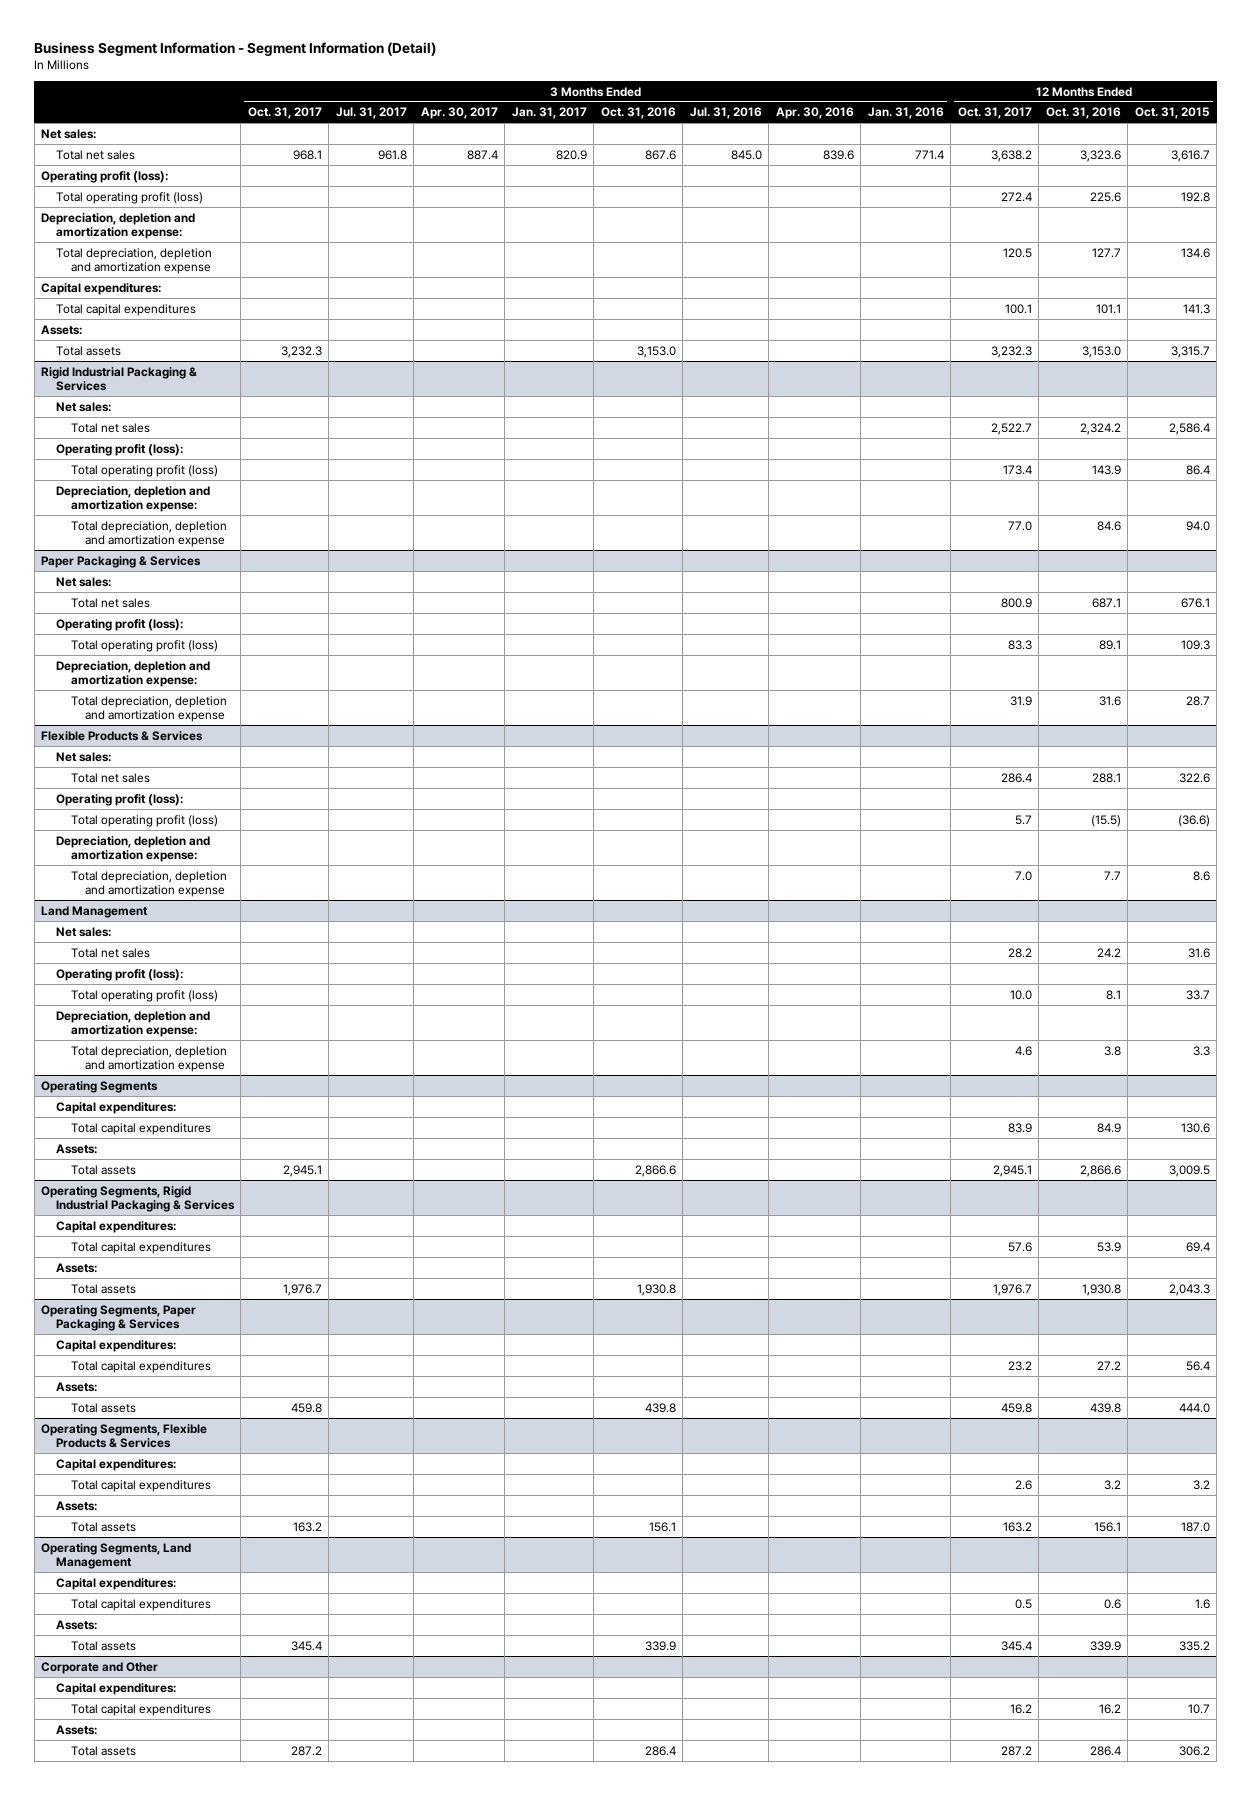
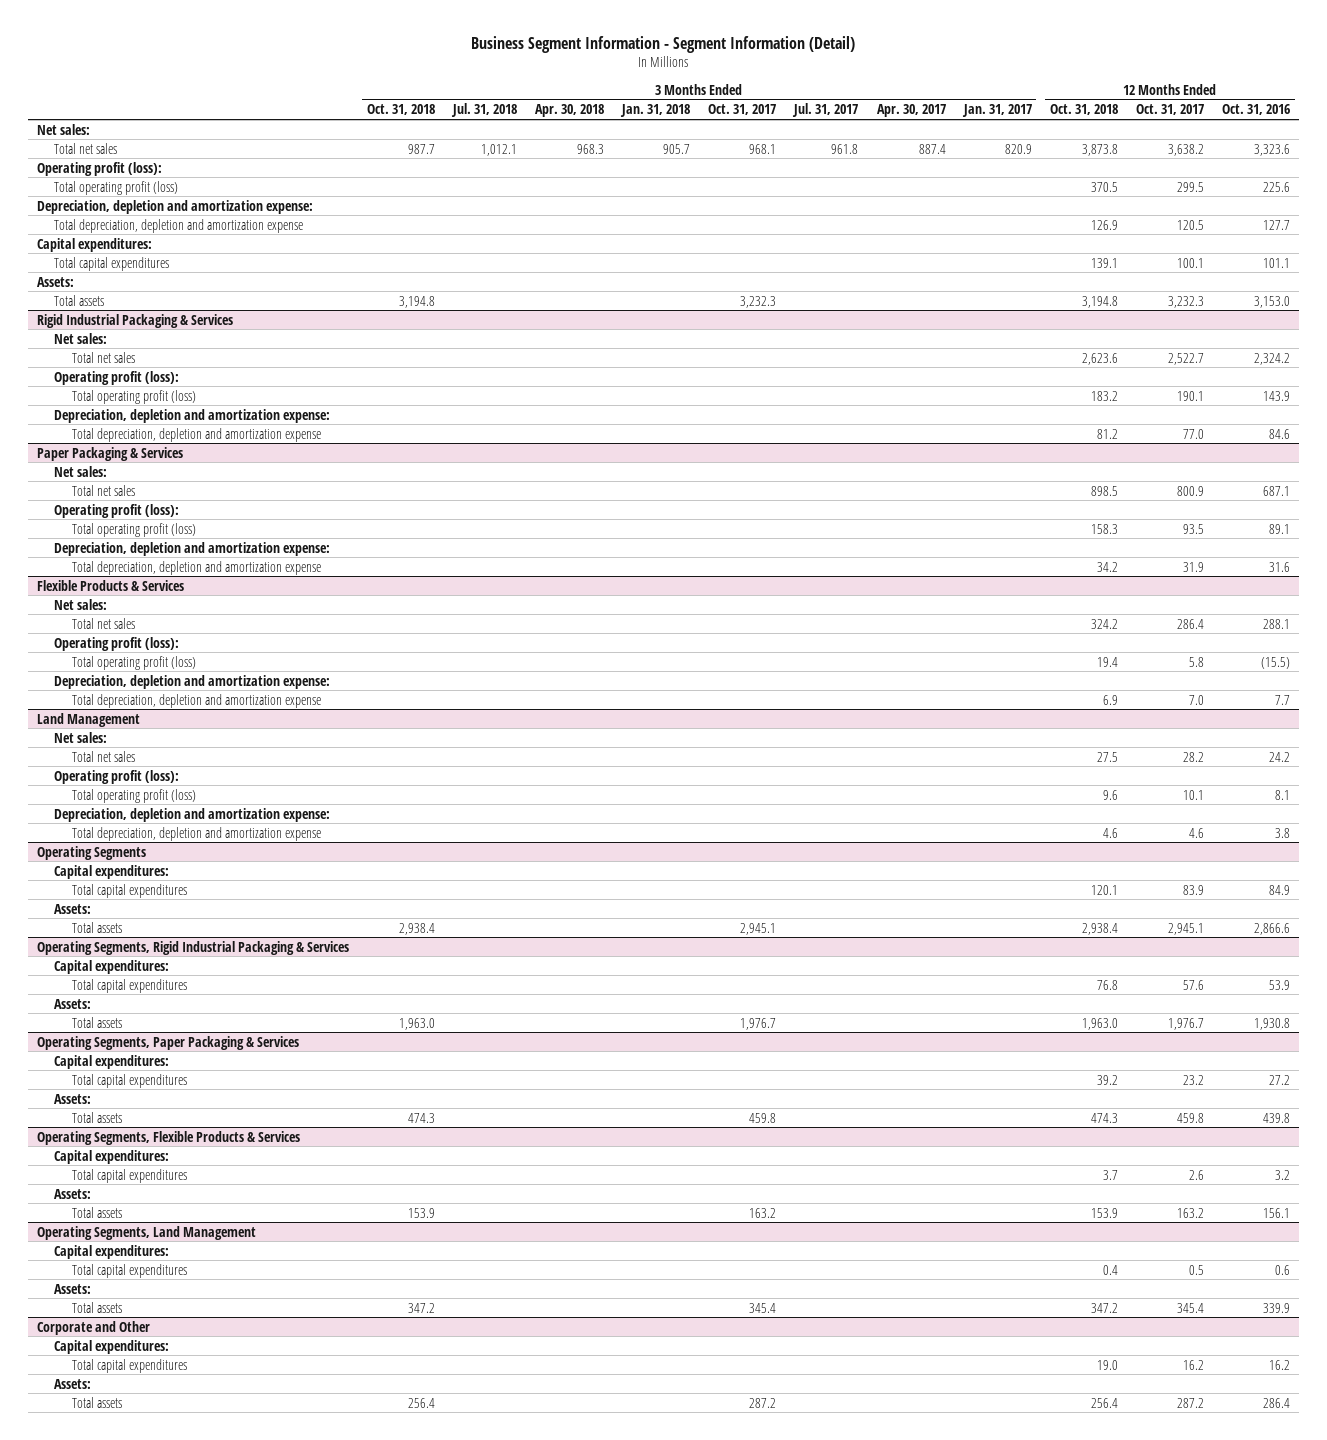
[600,107,676,120] Oct. 31, 2016 -> none
[689,107,762,120] Jul. 31, 2016 -> none
[775,107,854,120] Apr. 30, 2016 -> none
[867,107,944,120] Jan. 31, 2016 -> none
[1134,107,1210,120] Oct. 31, 2015 -> none
none -> [366,104,435,116] Oct. 31, 2018
none -> [450,103,517,118] Jul. 31, 2018
none -> [534,104,604,118] Apr. 30, 2018
none -> [620,104,691,118] Jan. 31, 2018
none -> [1049,104,1118,116] Oct. 31, 2018
[1000,191,1032,202] 272.4 -> [1176,181,1204,192] 299.5
[1002,464,1032,475] 173.4 -> [1176,390,1204,401] 190.1
[1007,639,1032,650] 83.3 -> [1182,523,1204,534] 93.5
[1014,814,1032,825] 5.7 -> [1188,656,1204,667] 5.8
[1009,989,1032,1000] 10.0 -> [1182,789,1204,800] 10.1

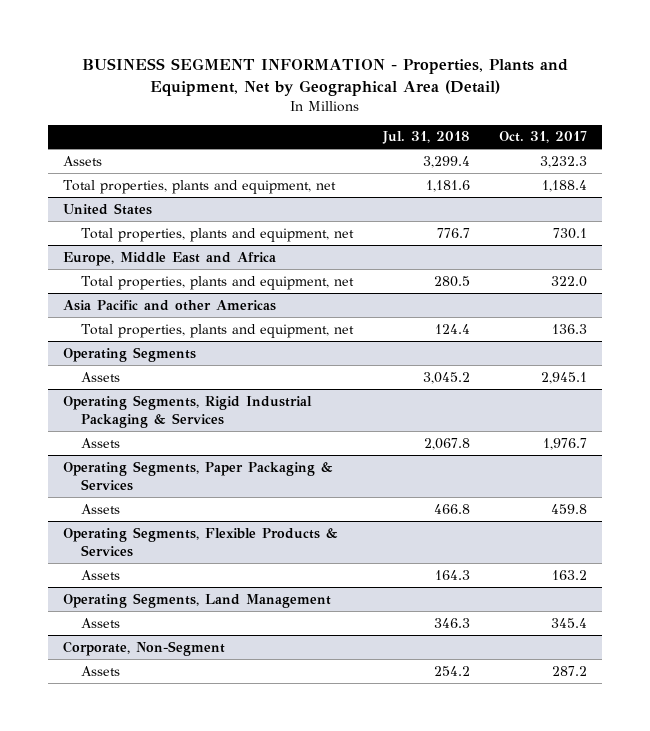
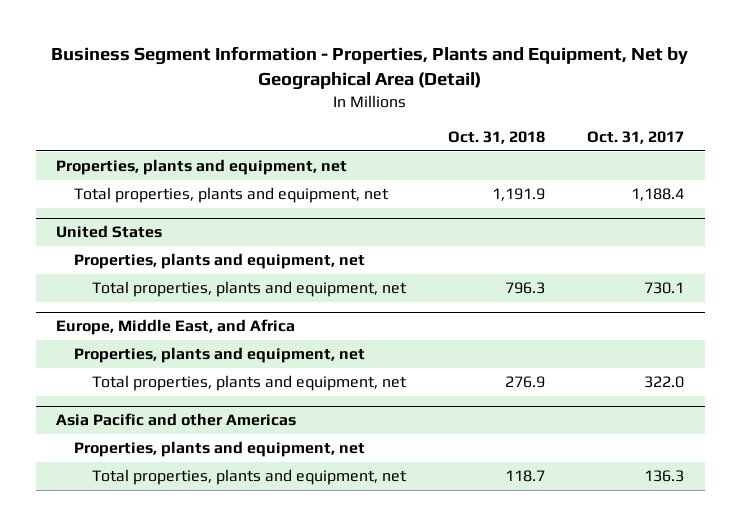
[82,58,569,96] BUSINESS SEGMENT INFORMATION - Properties, Plants and Equipment, Net by Geographical Area (Detail) -> [51,46,689,91] Business Segment Information - Properties, Plants and Equipment, Net by Geographical Area (Detail)
[381,131,470,145] Jul. 31, 2018 -> none
none -> [448,130,546,144] Oct. 31, 2018
[63,155,103,166] Assets -> none
none -> [56,159,348,176] Properties, plants and equipment, net
none -> [74,253,366,270] Properties, plants and equipment, net
[63,251,277,266] Europe, Middle East and Africa -> [56,319,296,336] Europe, Middle East, and Africa
none -> [74,347,366,364] Properties, plants and equipment, net
none -> [74,441,366,458] Properties, plants and equipment, net
[63,346,197,362] Operating Segments -> none
[81,371,121,382] Assets -> none
[63,394,313,428] Operating Segments, Rigid Industrial Packaging & Services -> none
[81,437,121,448] Assets -> none
[63,460,334,491] Operating Segments, Paper Packaging & Services -> none
[81,503,121,514] Assets -> none
[63,526,339,557] Operating Segments, Flexible Products & Services -> none
[81,569,121,580] Assets -> none
[63,592,332,608] Operating Segments, Land Management -> none
[81,617,121,628] Assets -> none
[63,640,226,656] Corporate, Non-Segment -> none
[81,665,121,676] Assets -> none

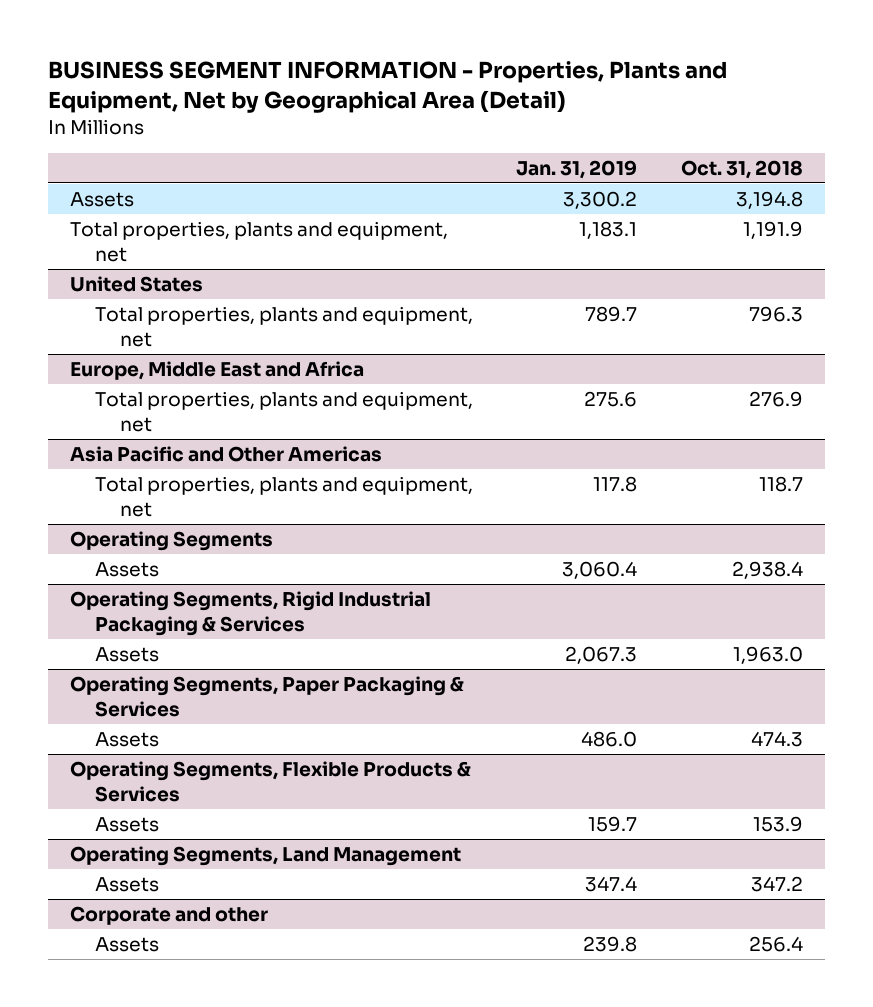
[51,46,689,91] Business Segment Information - Properties, Plants and Equipment, Net by Geographical Area (Detail) -> [48,60,728,113] BUSINESS SEGMENT INFORMATION - Properties, Plants and Equipment, Net by Geographical Area (Detail)
[586,130,684,144] Oct. 31, 2017 -> none
none -> [516,159,638,179] Jan. 31, 2019
[56,159,348,176] Properties, plants and equipment, net -> none
none -> [69,192,134,208] Assets
[74,253,366,270] Properties, plants and equipment, net -> none
[74,347,366,364] Properties, plants and equipment, net -> none
[56,319,296,336] Europe, Middle East, and Africa -> [69,361,364,381] Europe, Middle East and Africa
[74,441,366,458] Properties, plants and equipment, net -> none
[56,413,297,427] Asia Pacific and other Americas -> [69,446,382,463] Asia Pacific and Other Americas
none -> [69,531,273,552] Operating Segments
none -> [94,562,159,578] Assets
none -> [69,591,431,637] Operating Segments, Rigid Industrial Packaging & Services
none -> [94,647,159,663] Assets
none -> [69,676,464,718] Operating Segments, Paper Packaging & Services
none -> [94,732,159,748] Assets
none -> [69,761,471,803] Operating Segments, Flexible Products & Services
none -> [94,817,159,833] Assets
none -> [69,846,461,867] Operating Segments, Land Management
none -> [94,877,159,893] Assets
none -> [69,906,268,926] Corporate and other
none -> [94,937,159,953] Assets

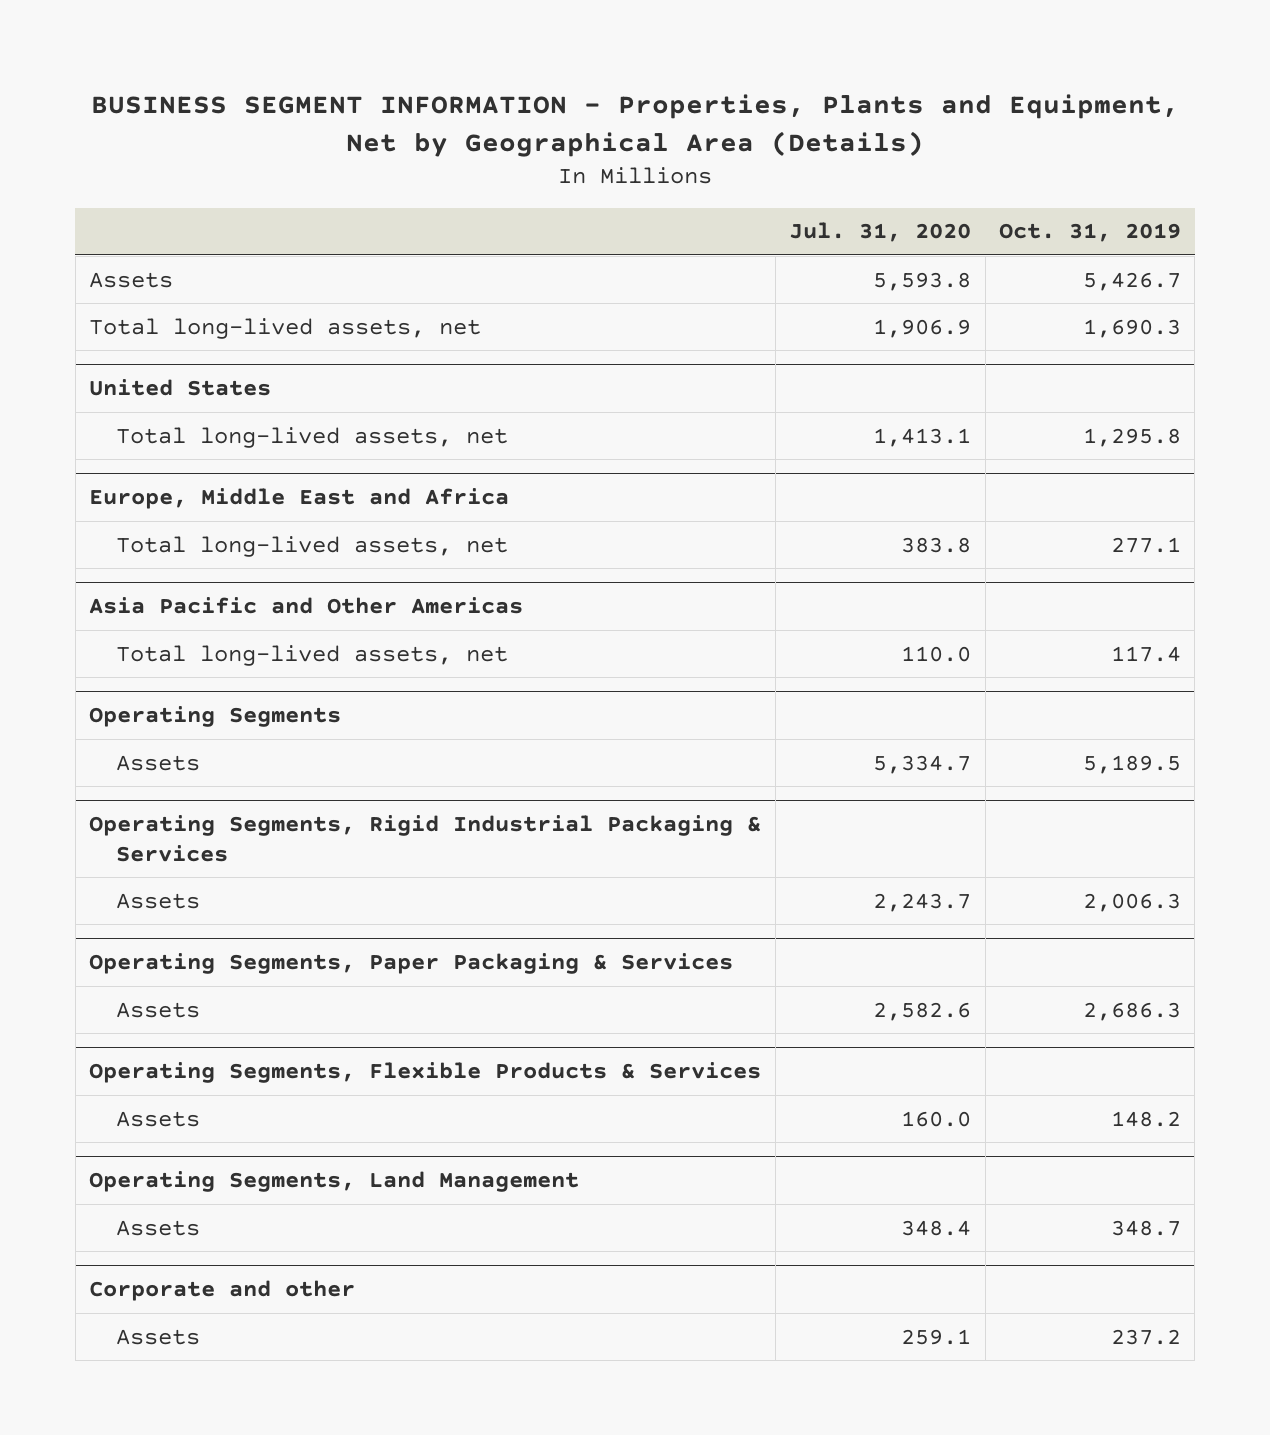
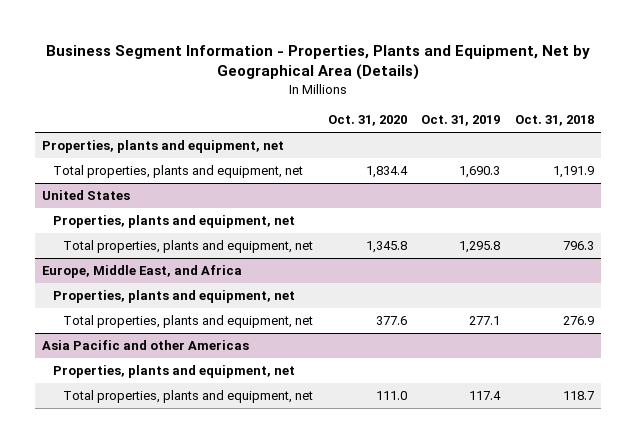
[91,93,1180,157] BUSINESS SEGMENT INFORMATION - Properties, Plants and Equipment, Net by Geographical Area (Details) -> [46,44,591,81] Business Segment Information - Properties, Plants and Equipment, Net by Geographical Area (Details)
[789,222,972,243] Jul. 31, 2020 -> none
none -> [327,115,407,127] Oct. 31, 2020
none -> [514,115,594,127] Oct. 31, 2018
[89,271,174,288] Assets -> none
none -> [42,140,285,154] Properties, plants and equipment, net
[89,317,482,339] Total long-lived assets, net -> [52,165,303,179] Total properties, plants and equipment, net
[89,706,342,728] Operating Segments -> none
[116,754,201,771] Assets -> none
[89,815,762,862] Operating Segments, Rigid Industrial Packaging & Services -> none
[116,892,201,909] Assets -> none
[89,953,734,975] Operating Segments, Paper Packaging & Services -> none
[116,1001,201,1018] Assets -> none
[89,1062,762,1084] Operating Segments, Flexible Products & Services -> none
[116,1110,201,1127] Assets -> none
[89,1171,580,1193] Operating Segments, Land Management -> none
[116,1219,201,1236] Assets -> none
[89,1280,356,1302] Corporate and other -> none
[116,1328,201,1345] Assets -> none
none -> [52,215,295,229] Properties, plants and equipment, net
[116,426,509,448] Total long-lived assets, net -> [63,240,314,254] Total properties, plants and equipment, net
[89,488,510,510] Europe, Middle East and Africa -> [42,265,243,279] Europe, Middle East, and Africa
none -> [52,290,295,304] Properties, plants and equipment, net
[116,535,509,557] Total long-lived assets, net -> [63,315,314,329] Total properties, plants and equipment, net
[89,597,524,615] Asia Pacific and Other Americas -> [42,340,250,351] Asia Pacific and other Americas
none -> [52,365,295,379] Properties, plants and equipment, net
[116,644,509,666] Total long-lived assets, net -> [63,390,314,404] Total properties, plants and equipment, net

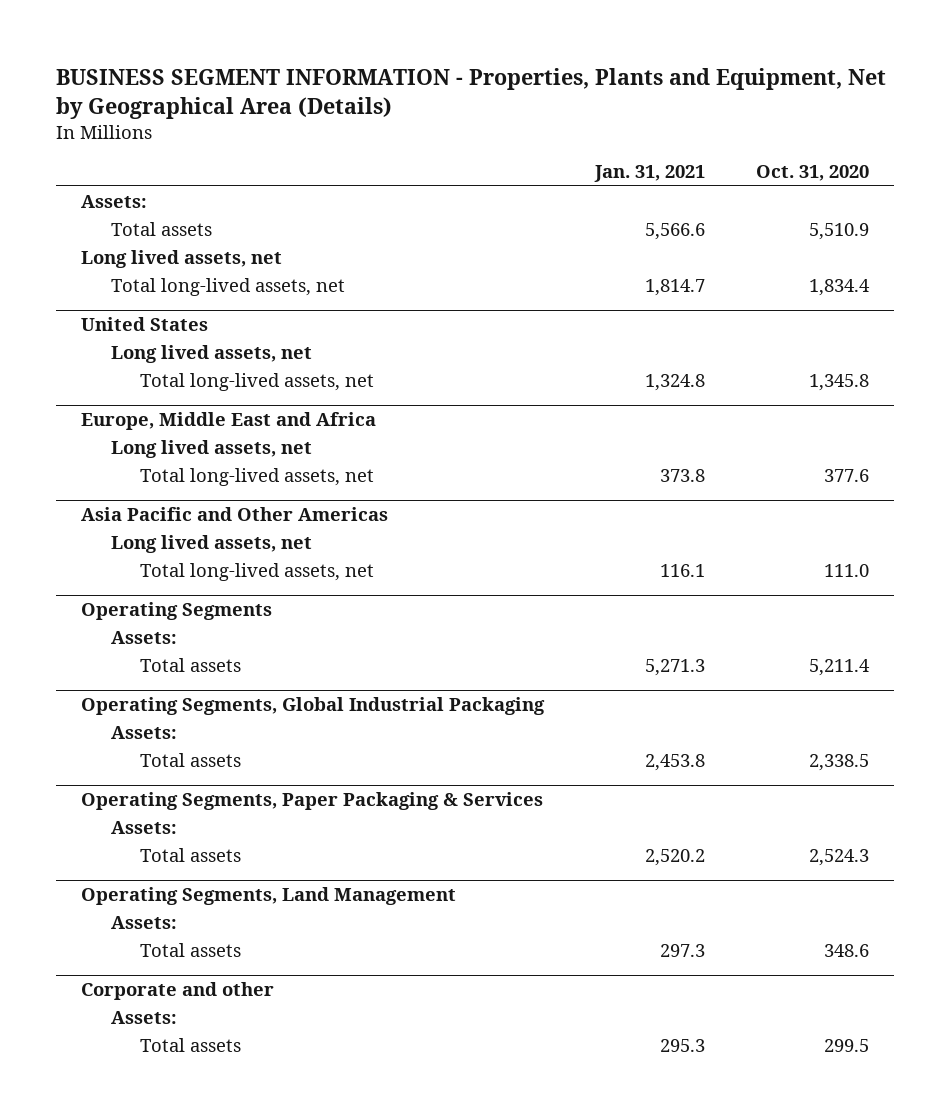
[46,44,591,81] Business Segment Information - Properties, Plants and Equipment, Net by Geographical Area (Details) -> [56,68,887,119] BUSINESS SEGMENT INFORMATION - Properties, Plants and Equipment, Net by Geographical Area (Details)
[421,115,501,127] Oct. 31, 2019 -> none
[514,115,594,127] Oct. 31, 2018 -> none
none -> [594,165,706,183] Jan. 31, 2021
none -> [81,194,148,208] Assets:
none -> [110,221,212,236] Total assets
[42,140,285,154] Properties, plants and equipment, net -> [81,249,283,268] Long lived assets, net
[52,165,303,179] Total properties, plants and equipment, net -> [110,277,345,296] Total long-lived assets, net
[52,215,295,229] Properties, plants and equipment, net -> [110,344,312,363] Long lived assets, net
[63,240,314,254] Total properties, plants and equipment, net -> [140,372,375,391] Total long-lived assets, net
[42,265,243,279] Europe, Middle East, and Africa -> [81,411,377,430] Europe, Middle East and Africa
[52,290,295,304] Properties, plants and equipment, net -> [110,439,312,458] Long lived assets, net
[63,315,314,329] Total properties, plants and equipment, net -> [140,467,375,486] Total long-lived assets, net
[42,340,250,351] Asia Pacific and other Americas -> [81,506,389,521] Asia Pacific and Other Americas
[52,365,295,379] Properties, plants and equipment, net -> [110,534,312,553] Long lived assets, net
[63,390,314,404] Total properties, plants and equipment, net -> [140,562,375,581] Total long-lived assets, net
none -> [81,601,273,620] Operating Segments
none -> [110,630,177,644] Assets:
none -> [140,657,242,672] Total assets
none -> [81,696,546,715] Operating Segments, Global Industrial Packaging
none -> [110,725,177,739] Assets:
none -> [140,752,242,767] Total assets
none -> [81,791,544,810] Operating Segments, Paper Packaging & Services
none -> [110,820,177,834] Assets:
none -> [140,847,242,862] Total assets
none -> [81,886,457,905] Operating Segments, Land Management
none -> [110,915,177,929] Assets:
none -> [140,942,242,957] Total assets
none -> [81,981,275,1000] Corporate and other
none -> [110,1010,177,1024] Assets:
none -> [140,1037,242,1052] Total assets

